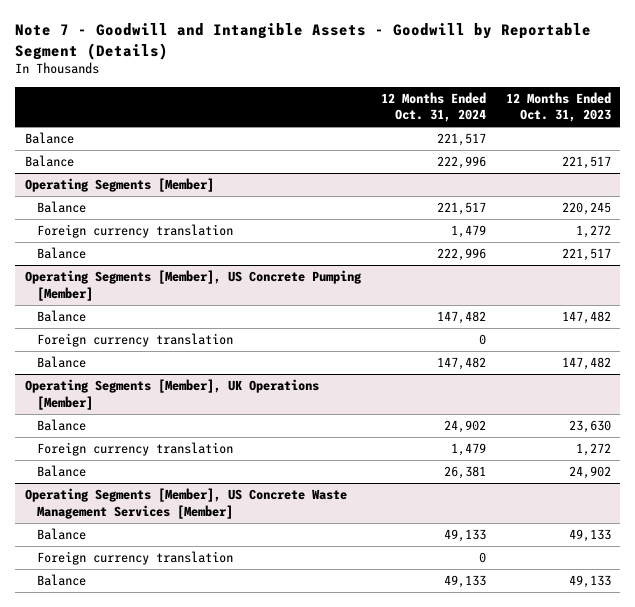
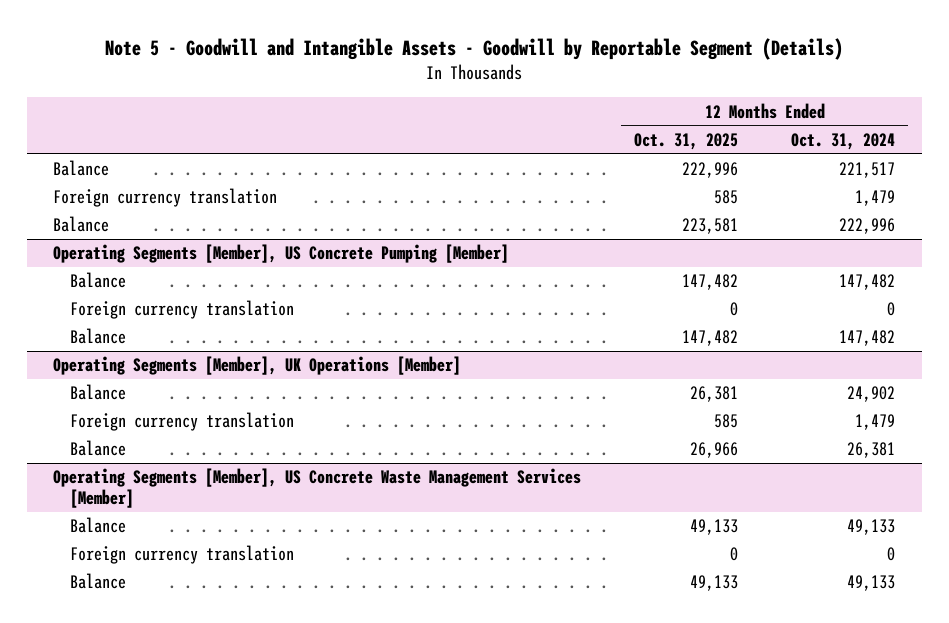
[15,23,592,60] Note 7 - Goodwill and Intangible Assets - Goodwill by Reportable Segment (Details) -> [105,38,844,61] Note 5 - Goodwill and Intangible Assets - Goodwill by Reportable Segment (Details)
[505,91,611,123] 12 Months Ended Oct. 31, 2023 -> none
none -> [634,132,739,150] Oct. 31, 2025
[24,155,74,168] Balance -> none
[24,178,214,193] Operating Segments [Member] -> none
[37,201,87,214] Balance -> none

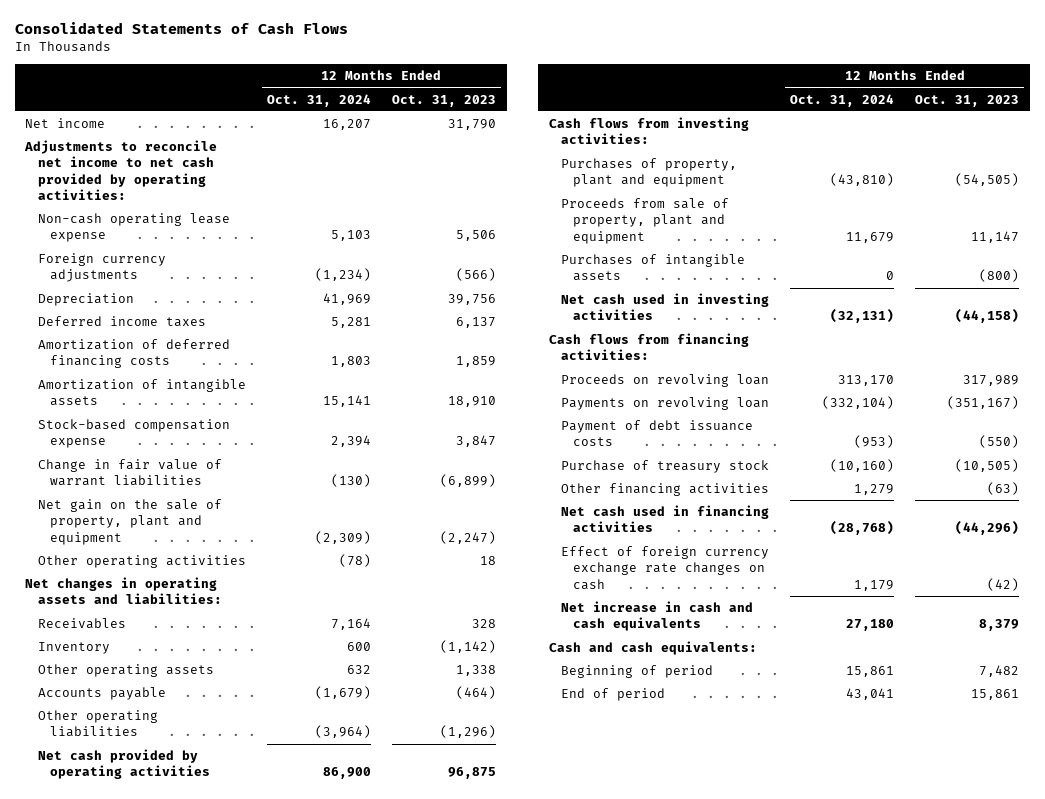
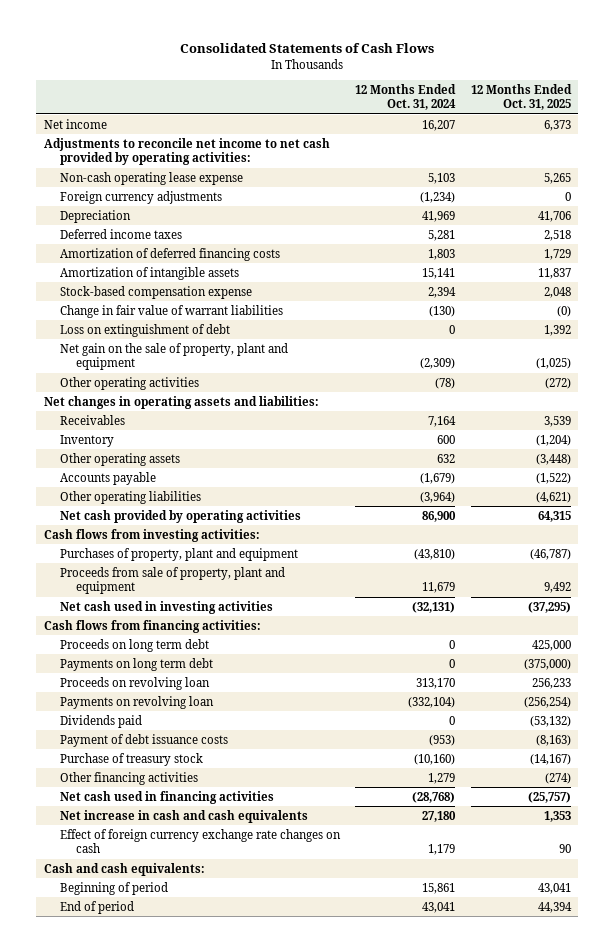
[391,94,496,107] Oct. 31, 2023 -> none
none -> [470,84,572,111] 12 Months Ended Oct. 31, 2025
none -> [59,323,230,337] Loss on extinguishment of debt
[560,254,745,282] Purchases of intangible assets -> none
none -> [59,638,209,652] Proceeds on long term debt
none -> [59,657,213,671] Payments on long term debt
none -> [59,714,142,728] Dividends paid
[560,546,769,590] Effect of foreign currency exchange rate changes on cash -> [59,828,341,854] Effect of foreign currency exchange rate changes on cash

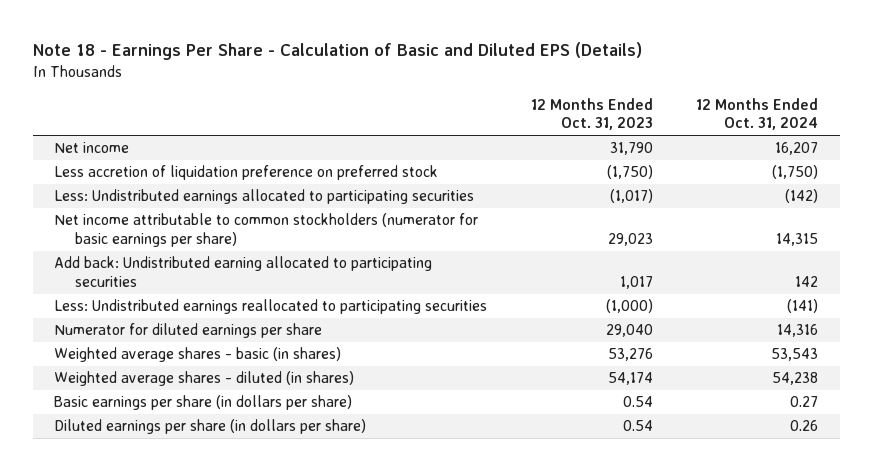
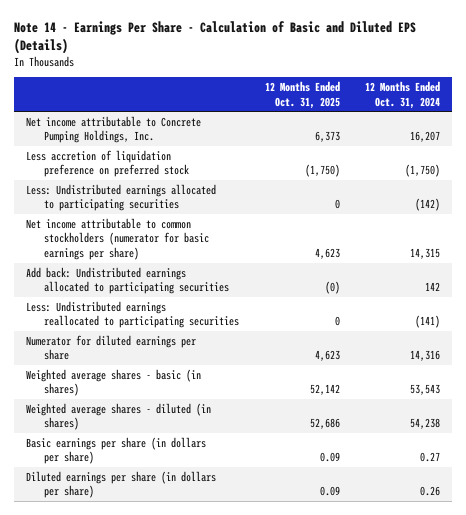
[32,42,642,61] Note 18 - Earnings Per Share - Calculation of Basic and Diluted EPS (Details) -> [13,20,416,54] Note 14 - Earnings Per Share - Calculation of Basic and Diluted EPS (Details)
[530,97,653,131] 12 Months Ended Oct. 31, 2023 -> none
none -> [264,81,340,109] 12 Months Ended Oct. 31, 2025
[54,142,130,154] Net income -> [26,115,202,144] Net income attributable to Concrete Pumping Holdings, Inc.
[54,256,433,287] Add back: Undistributed earning allocated to participating securities -> [26,266,230,295] Add back: Undistributed earnings allocated to participating securities

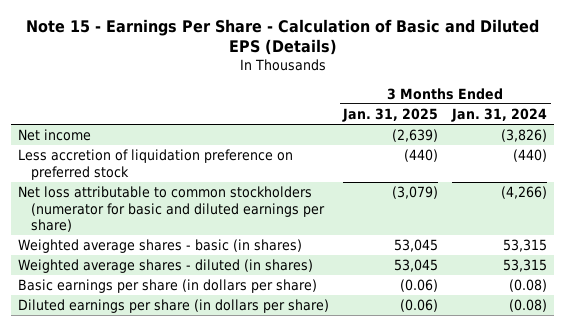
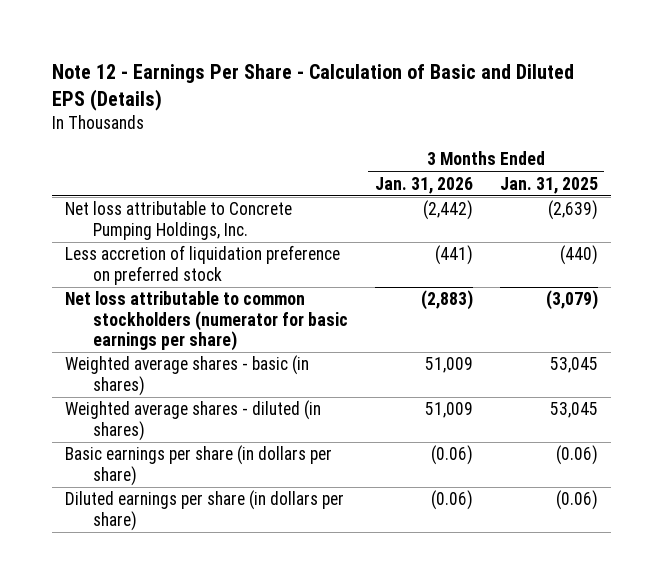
[25,18,539,56] Note 15 - Earnings Per Share - Calculation of Basic and Diluted EPS (Details) -> [51,63,574,111] Note 12 - Earnings Per Share - Calculation of Basic and Diluted EPS (Details)
[451,108,548,123] Jan. 31, 2024 -> none
none -> [374,176,473,194] Jan. 31, 2026
[18,129,92,142] Net income -> [65,201,293,240] Net loss attributable to Concrete Pumping Holdings, Inc.
[18,186,325,233] Net loss attributable to common stockholders (numerator for basic and diluted earnings per share) -> [65,291,348,351] Net loss attributable to common stockholders (numerator for basic earnings per share)

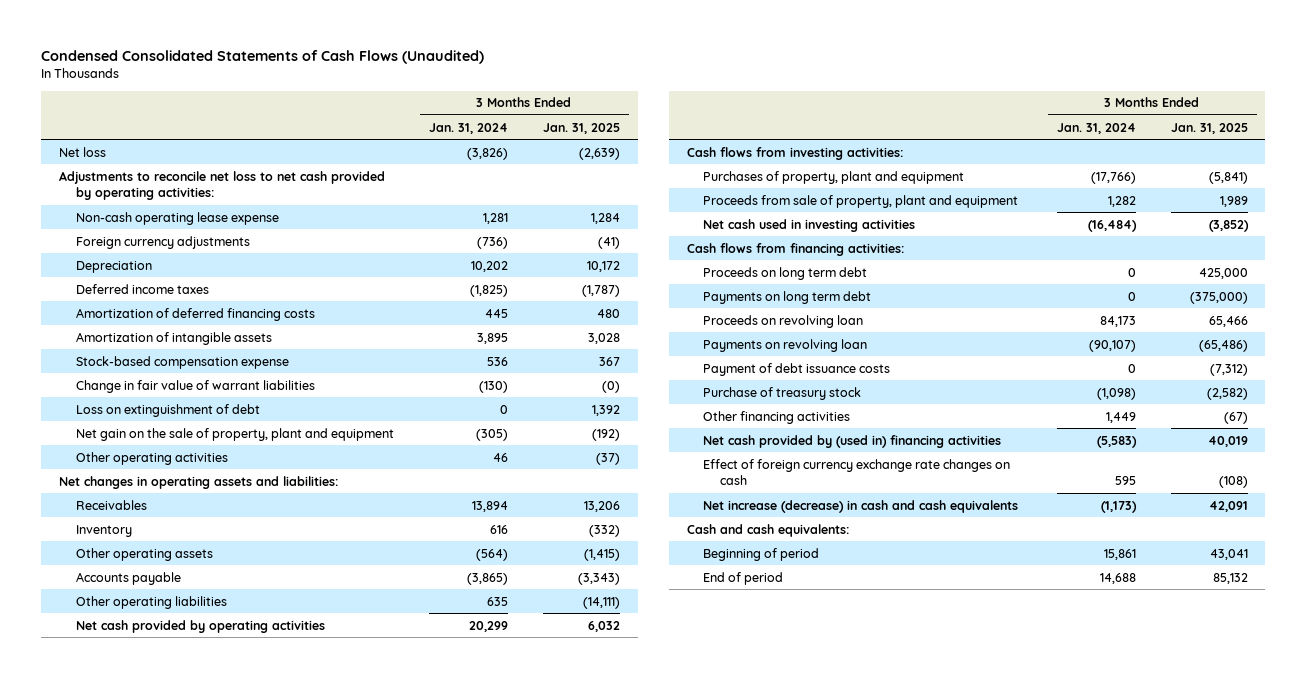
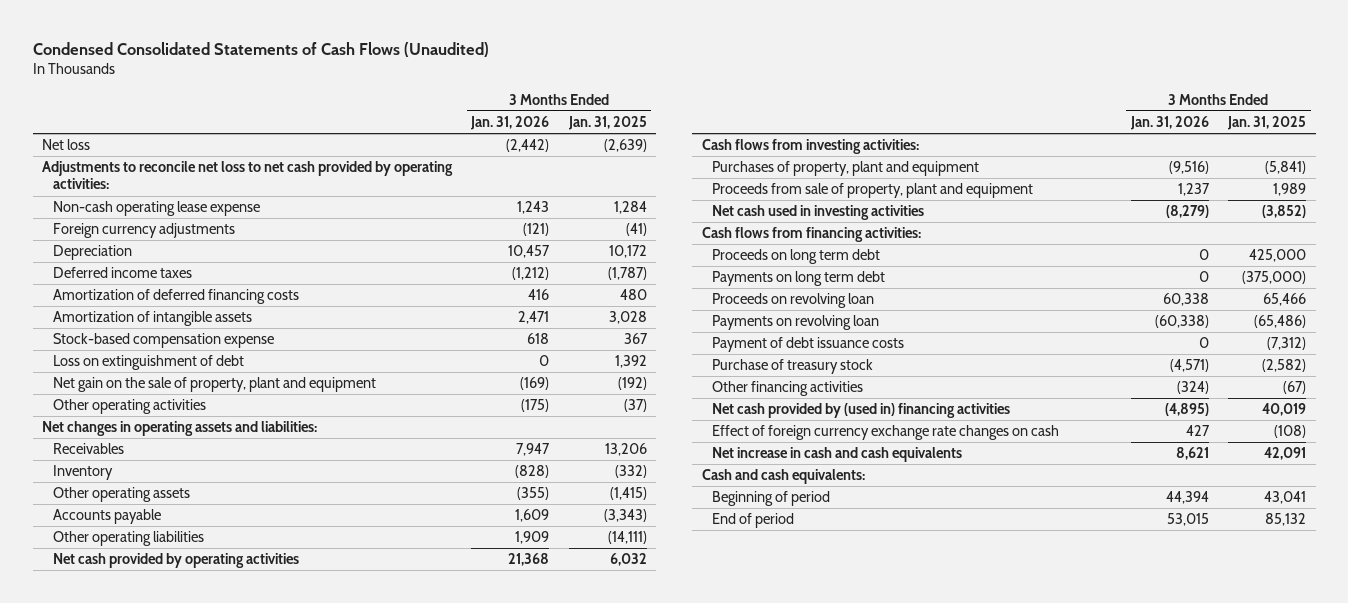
[428,122,508,134] Jan. 31, 2024 -> none
none -> [470,116,550,131] Jan. 31, 2026
[75,379,315,393] Change in fair value of warrant liabilities -> none
[703,499,1019,513] Net increase (decrease) in cash and cash equivalents -> [712,447,963,463] Net increase in cash and cash equivalents

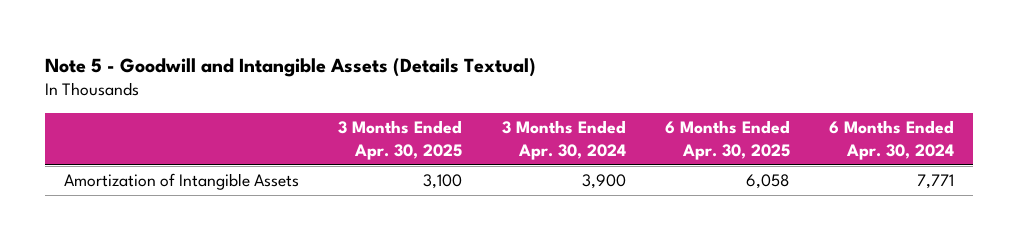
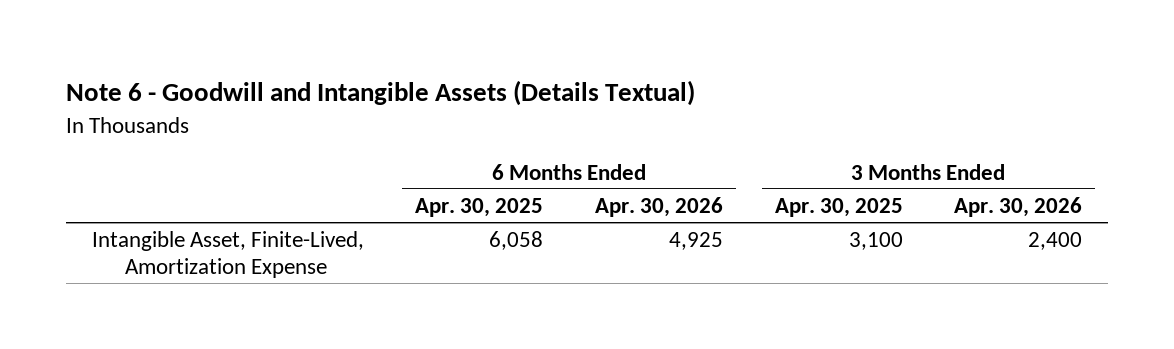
[44,57,536,77] Note 5 - Goodwill and Intangible Assets (Details Textual) -> [65,80,695,107] Note 6 - Goodwill and Intangible Assets (Details Textual)
[501,120,626,160] 3 Months Ended Apr. 30, 2024 -> none
[828,120,954,160] 6 Months Ended Apr. 30, 2024 -> none
none -> [594,196,723,217] Apr. 30, 2026
none -> [954,196,1083,217] Apr. 30, 2026
[64,173,300,191] Amortization of Intangible Assets -> [91,231,364,278] Intangible Asset, Finite-Lived, Amortization Expense

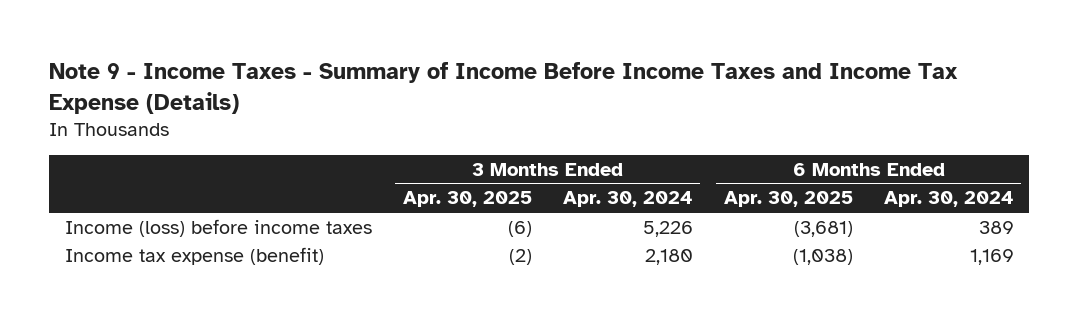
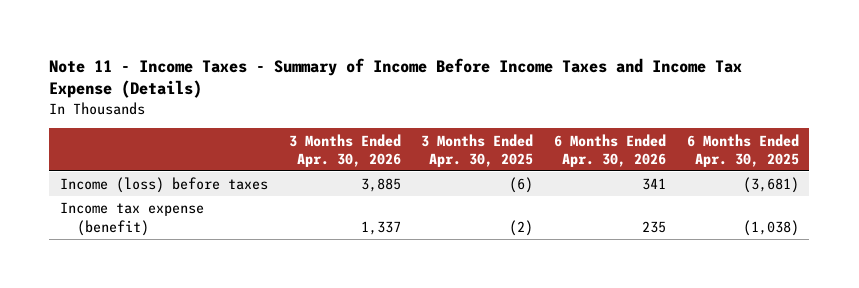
[49,62,959,114] Note 9 - Income Taxes - Summary of Income Before Income Taxes and Income Tax Expense (Details) -> [49,57,743,99] Note 11 - Income Taxes - Summary of Income Before Income Taxes and Income Tax Expense (Details)
[562,191,693,208] Apr. 30, 2024 -> none
[883,191,1014,208] Apr. 30, 2024 -> none
none -> [288,133,401,167] 3 Months Ended Apr. 30, 2026
none -> [554,133,667,167] 6 Months Ended Apr. 30, 2026
[64,218,372,237] Income (loss) before income taxes -> [59,177,268,194] Income (loss) before taxes

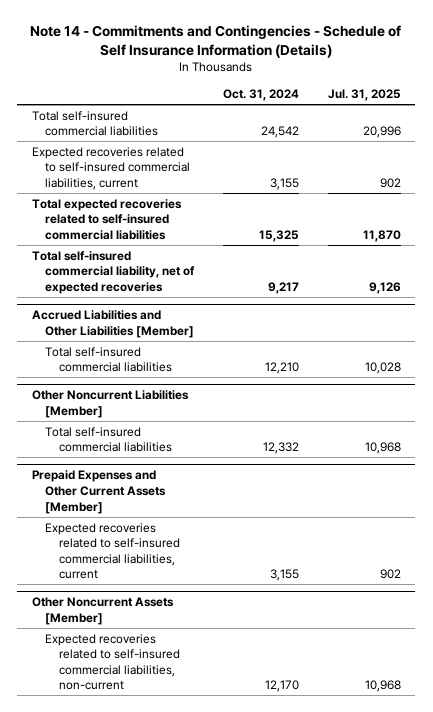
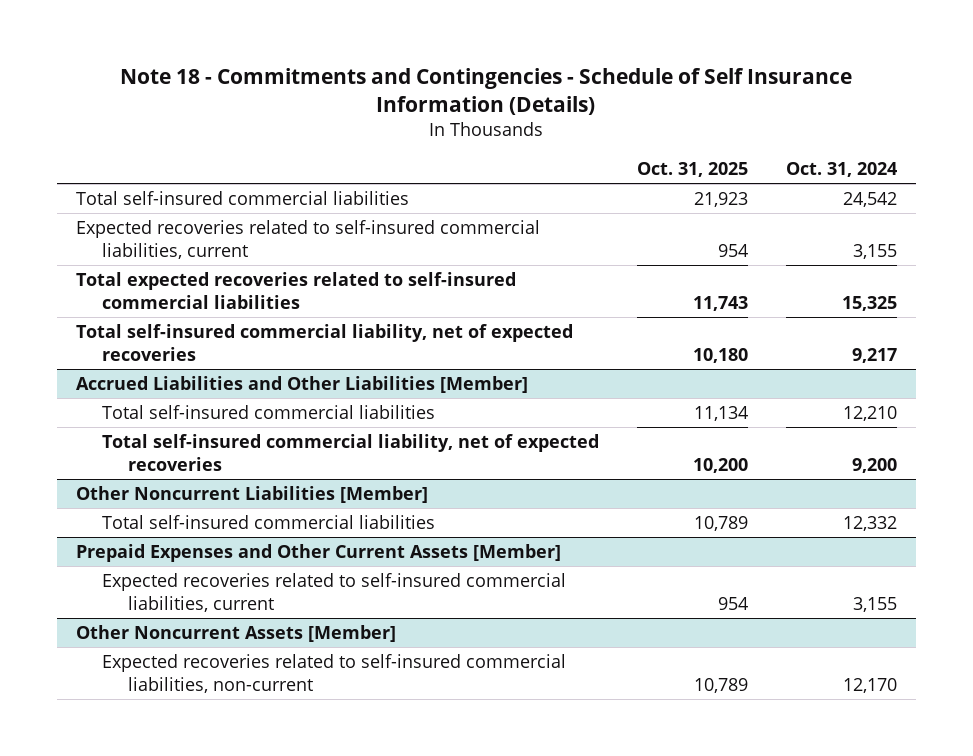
[30,25,402,58] Note 14 - Commitments and Contingencies - Schedule of Self Insurance Information (Details) -> [120,68,853,116] Note 18 - Commitments and Contingencies - Schedule of Self Insurance Information (Details)
[327,89,401,102] Jul. 31, 2025 -> none
none -> [636,161,748,177] Oct. 31, 2025
none -> [101,433,599,471] Total self-insured commercial liability, net of expected recoveries

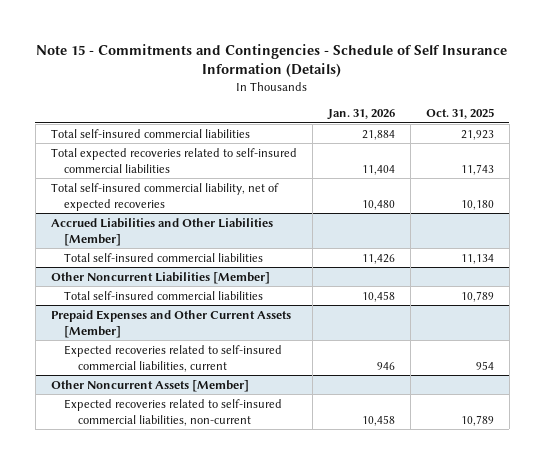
[120,68,853,116] Note 18 - Commitments and Contingencies - Schedule of Self Insurance Information (Details) -> [36,43,508,78] Note 15 - Commitments and Contingencies - Schedule of Self Insurance Information (Details)
[786,161,898,177] Oct. 31, 2024 -> none
none -> [326,109,395,121] Jan. 31, 2026
[75,219,540,259] Expected recoveries related to self-insured commercial liabilities, current -> none
[101,433,599,471] Total self-insured commercial liability, net of expected recoveries -> none

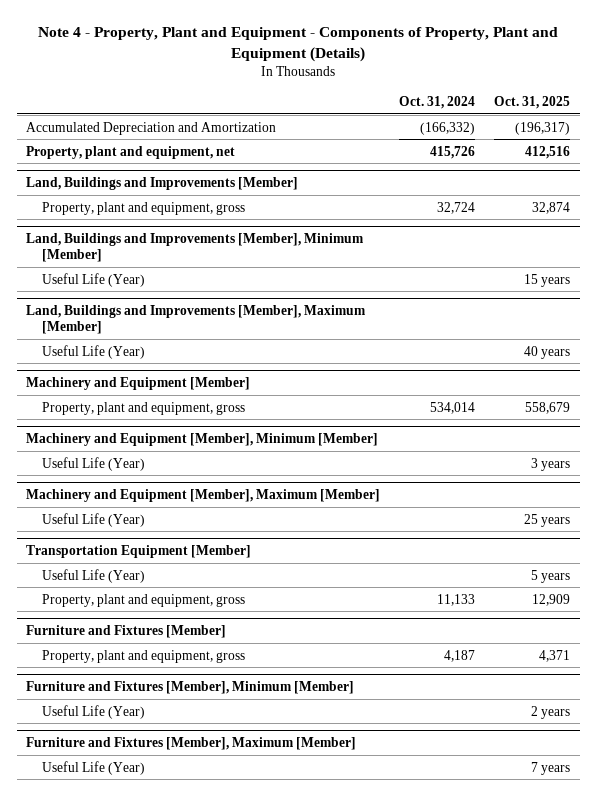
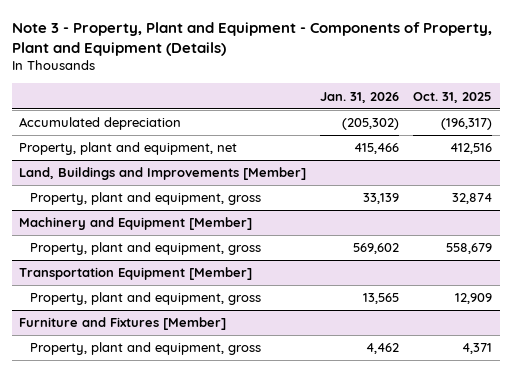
[38,27,559,63] Note 4 - Property, Plant and Equipment - Components of Property, Plant and Equipment (Details) -> [12,21,493,56] Note 3 - Property, Plant and Equipment - Components of Property, Plant and Equipment (Details)
[399,95,476,109] Oct. 31, 2024 -> none
none -> [320,91,400,103] Jan. 31, 2026
[26,121,277,135] Accumulated Depreciation and Amortization -> [19,117,182,131] Accumulated depreciation
[26,233,365,262] Land, Buildings and Improvements [Member], Minimum [Member] -> none
[41,272,145,287] Useful Life (Year) -> none
[26,305,367,334] Land, Buildings and Improvements [Member], Maximum [Member] -> none
[41,344,145,359] Useful Life (Year) -> none
[26,433,379,447] Machinery and Equipment [Member], Minimum [Member] -> none
[41,456,145,471] Useful Life (Year) -> none
[26,489,381,503] Machinery and Equipment [Member], Maximum [Member] -> none
[41,512,145,527] Useful Life (Year) -> none
[41,568,145,583] Useful Life (Year) -> none
[26,681,355,695] Furniture and Fixtures [Member], Minimum [Member] -> none
[41,704,145,719] Useful Life (Year) -> none
[26,737,357,751] Furniture and Fixtures [Member], Maximum [Member] -> none
[41,760,145,775] Useful Life (Year) -> none

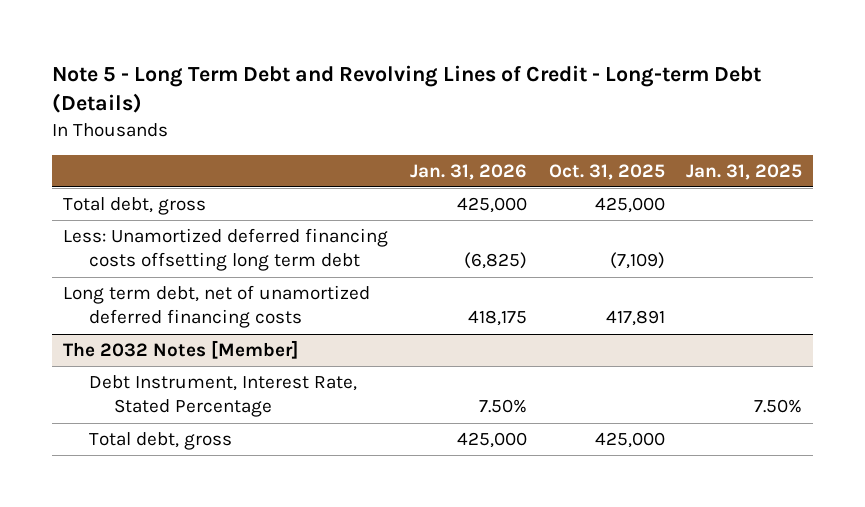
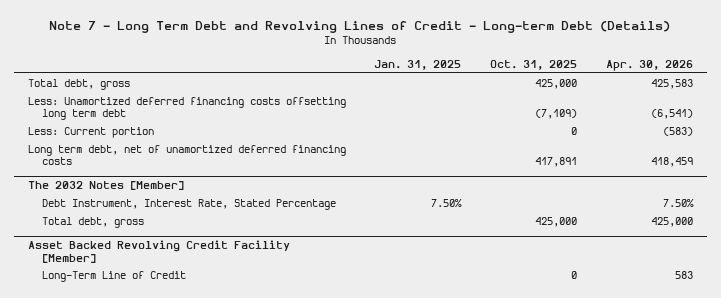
[51,64,761,114] Note 5 - Long Term Debt and Revolving Lines of Credit - Long-term Debt (Details) -> [49,21,671,34] Note 7 - Long Term Debt and Revolving Lines of Credit - Long-term Debt (Details)
[409,163,527,180] Jan. 31, 2026 -> none
none -> [605,59,693,71] Apr. 30, 2026
none -> [27,126,154,138] Less: Current portion
none -> [27,240,290,263] Asset Backed Revolving Credit Facility [Member]
none -> [42,270,187,282] Long-Term Line of Credit

